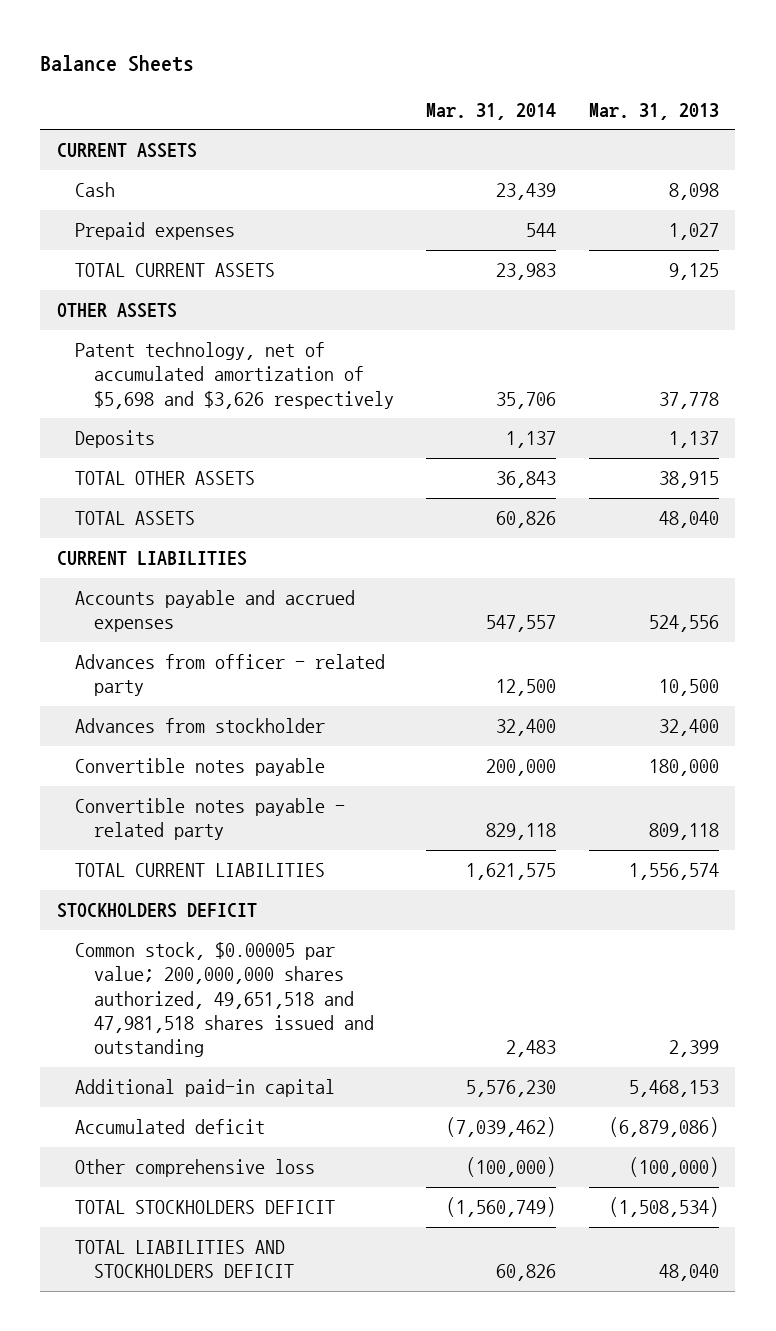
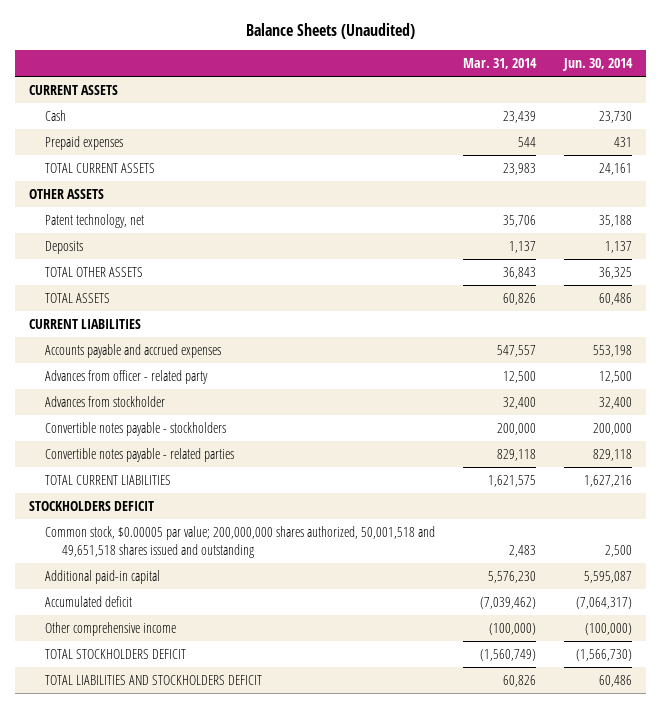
[40,55,195,73] Balance Sheets -> [245,23,415,40] Balance Sheets (Unaudited)
[589,102,720,120] Mar. 31, 2013 -> none
none -> [562,58,634,72] Jun. 30, 2014
[75,342,394,409] Patent technology, net of accumulated amortization of $5,698 and $3,626 respectively -> [45,214,145,229] Patent technology, net
[75,758,326,777] Convertible notes payable -> [45,422,227,437] Convertible notes payable - stockholders
[75,798,346,841] Convertible notes payable - related party -> [45,448,235,463] Convertible notes payable - related parties
[75,942,374,1058] Common stock, $0.00005 par value; 200,000,000 shares authorized, 49,651,518 and 47,981,518 shares issued and outstanding -> [45,526,436,559] Common stock, $0.00005 par value; 200,000,000 shares authorized, 50,001,518 and 49,651,518 shares issued and outstanding
[75,1159,316,1178] Other comprehensive loss -> [45,622,177,637] Other comprehensive income

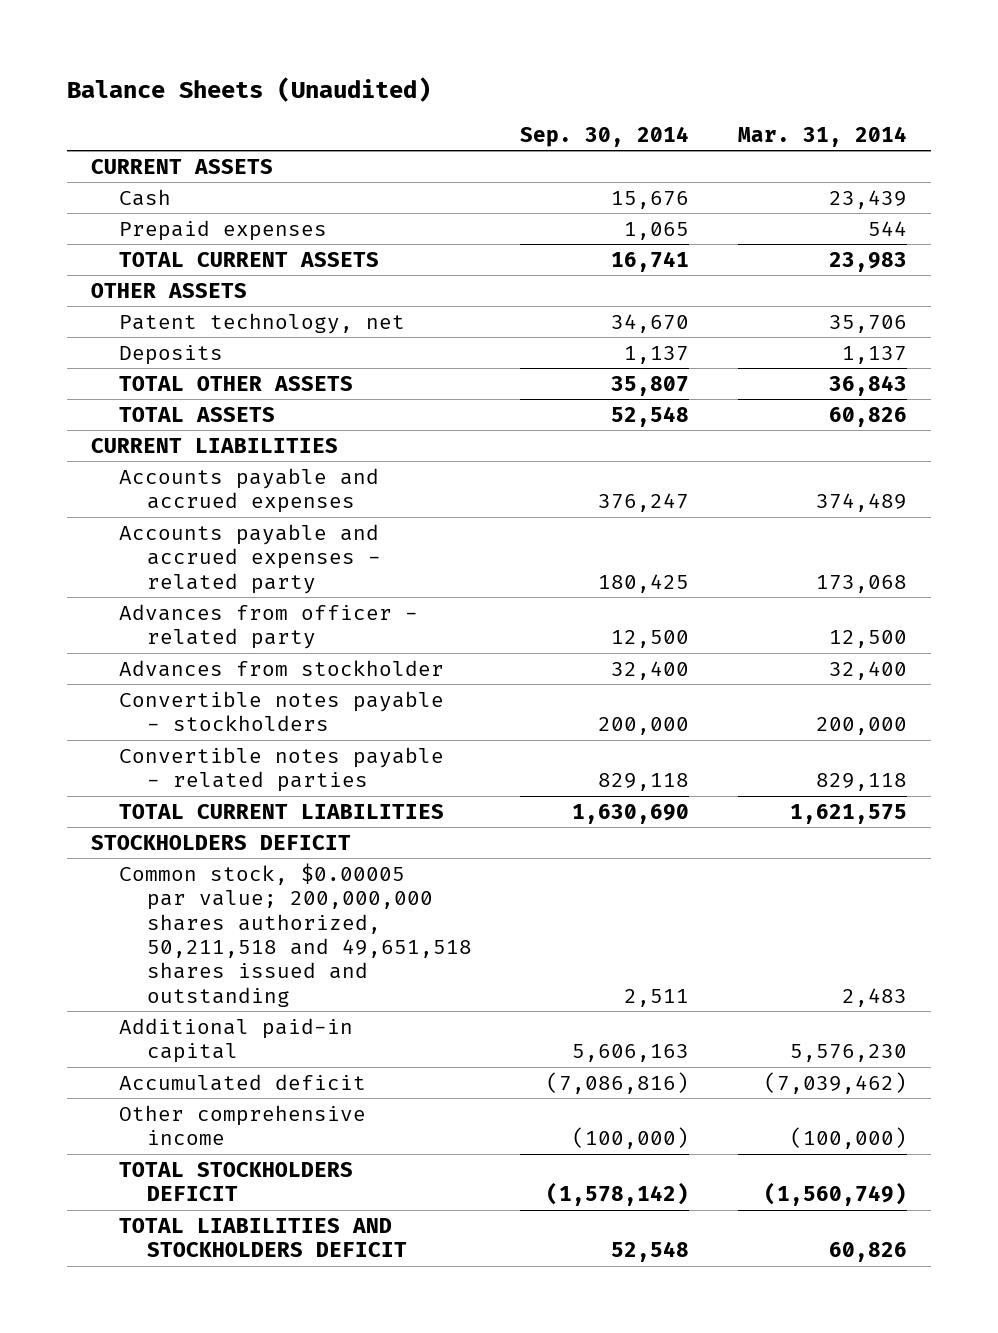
[562,58,634,72] Jun. 30, 2014 -> none
none -> [520,125,690,147] Sep. 30, 2014
[497,345,537,358] 547,557 -> [816,493,908,513] 374,489
none -> [118,523,381,594] Accounts payable and accrued expenses - related party
[45,526,436,559] Common stock, $0.00005 par value; 200,000,000 shares authorized, 50,001,518 and 49,651,518 shares issued and outstanding -> [118,862,472,1007] Common stock, $0.00005 par value; 200,000,000 shares authorized, 50,211,518 and 49,651,518 shares issued and outstanding

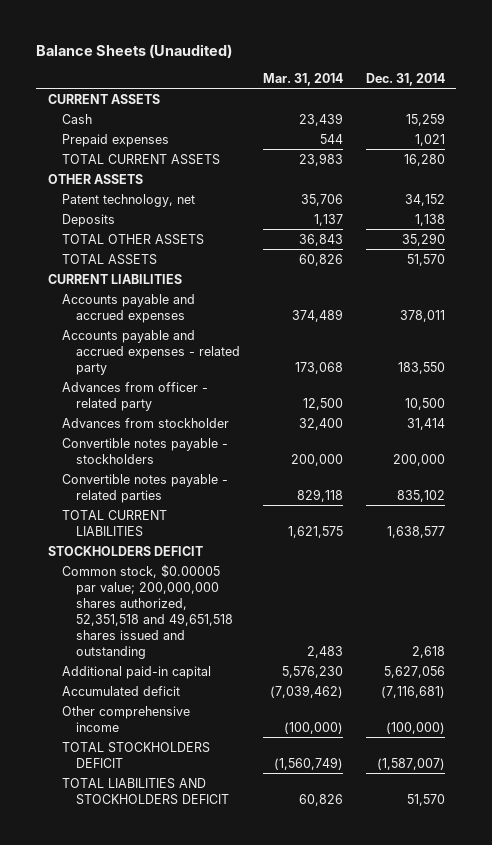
[520,125,690,147] Sep. 30, 2014 -> none
none -> [365,72,445,86] Dec. 31, 2014
[118,862,472,1007] Common stock, $0.00005 par value; 200,000,000 shares authorized, 50,211,518 and 49,651,518 shares issued and outstanding -> [61,563,233,659] Common stock, $0.00005 par value; 200,000,000 shares authorized, 52,351,518 and 49,651,518 shares issued and outstanding

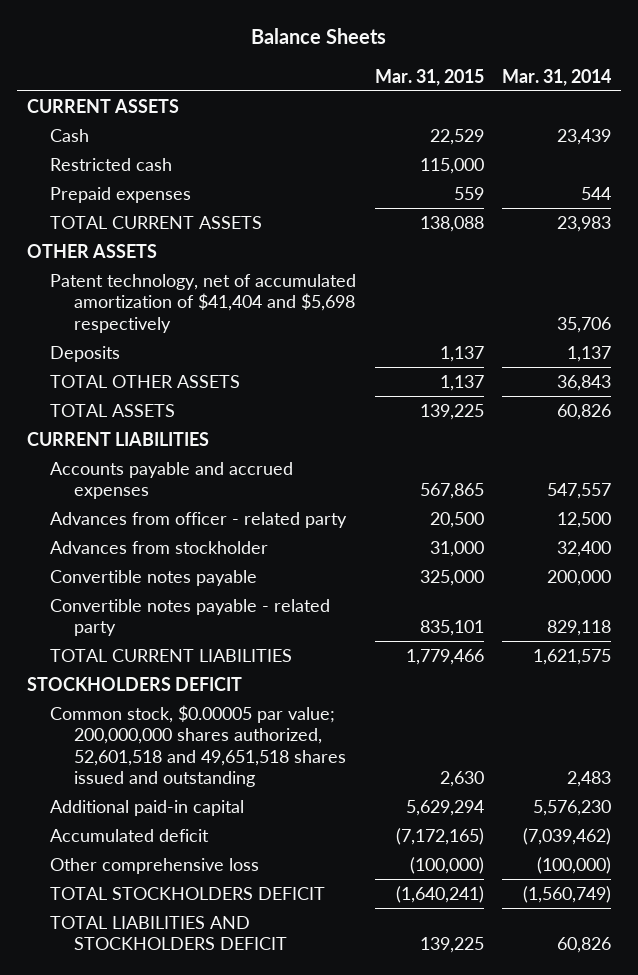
[36,43,233,58] Balance Sheets (Unaudited) -> [251,28,387,45] Balance Sheets
[365,72,445,86] Dec. 31, 2014 -> none
none -> [374,68,484,86] Mar. 31, 2015
none -> [50,157,173,171] Restricted cash
[61,193,195,207] Patent technology, net -> [50,273,357,333] Patent technology, net of accumulated amortization of $41,404 and $5,698 respectively
[61,329,240,375] Accounts payable and accrued expenses - related party -> none
[291,308,343,322] 374,489 -> [547,483,612,500] 547,557
[61,437,228,464] Convertible notes payable - stockholders -> [50,569,258,586] Convertible notes payable
[61,473,228,503] Convertible notes payable - related parties -> [50,598,331,637] Convertible notes payable - related party
[61,563,233,659] Common stock, $0.00005 par value; 200,000,000 shares authorized, 52,351,518 and 49,651,518 shares issued and outstanding -> [50,704,346,787] Common stock, $0.00005 par value; 200,000,000 shares authorized, 52,601,518 and 49,651,518 shares issued and outstanding
[61,705,190,732] Other comprehensive income -> [50,857,260,874] Other comprehensive loss

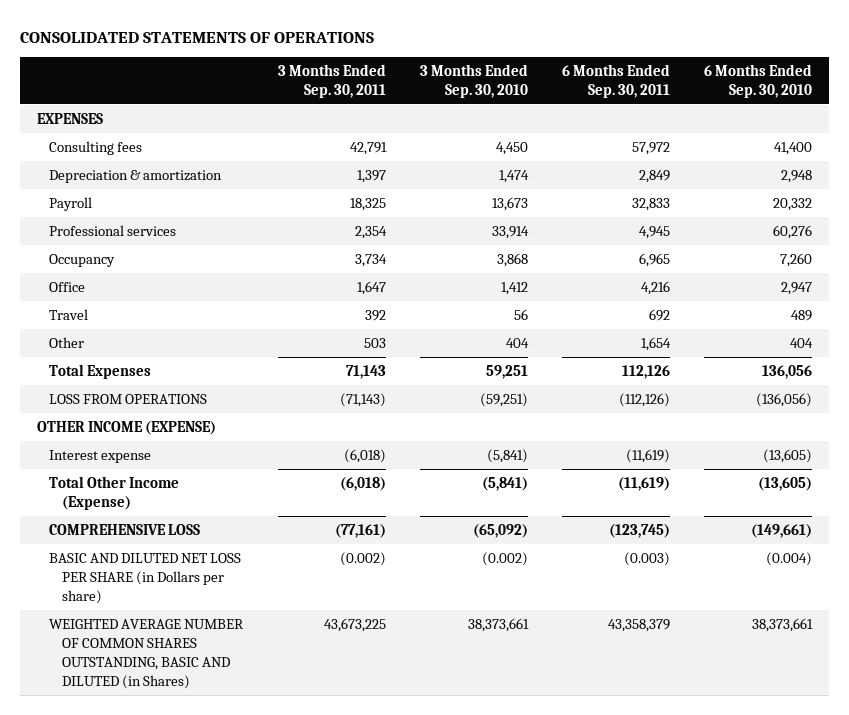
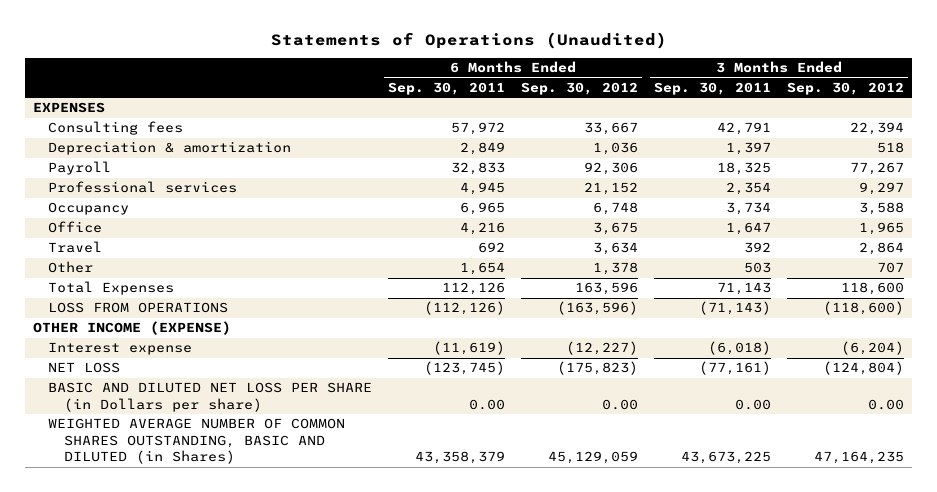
[19,31,374,43] CONSOLIDATED STATEMENTS OF OPERATIONS -> [270,31,667,49] Statements of Operations (Unaudited)
[419,64,528,99] 3 Months Ended Sep. 30, 2010 -> none
[704,64,813,99] 6 Months Ended Sep. 30, 2010 -> none
none -> [521,82,639,96] Sep. 30, 2012
none -> [787,82,905,96] Sep. 30, 2012
[49,475,180,510] Total Other Income (Expense) -> none
[49,523,201,535] COMPREHENSIVE LOSS -> [48,362,121,374] NET LOSS
[339,551,386,566] (0.002) -> [735,398,772,410] 0.00
[624,551,671,566] (0.003) -> [469,398,506,410] 0.00

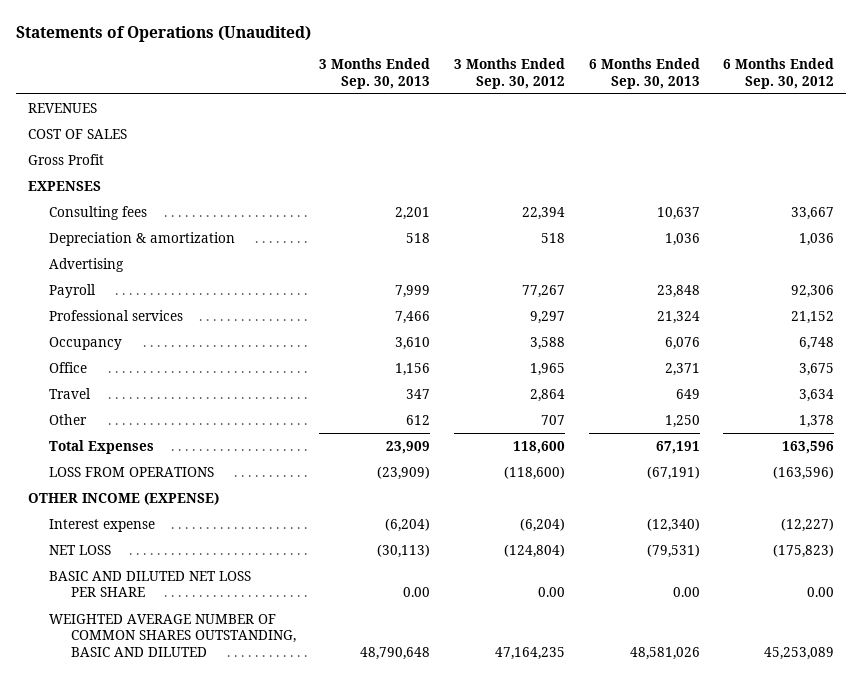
[388,82,506,96] Sep. 30, 2011 -> none
[654,82,772,96] Sep. 30, 2011 -> none
none -> [319,58,431,89] 3 Months Ended Sep. 30, 2013
none -> [588,58,700,89] 6 Months Ended Sep. 30, 2013
none -> [28,103,98,114] REVENUES
none -> [28,129,128,140] COST OF SALES
none -> [28,154,105,166] Gross Profit
none -> [49,258,125,273] Advertising
[48,382,373,412] BASIC AND DILUTED NET LOSS PER SHARE (in Dollars per share) -> [49,571,252,598] BASIC AND DILUTED NET LOSS PER SHARE
[48,418,346,465] WEIGHTED AVERAGE NUMBER OF COMMON SHARES OUTSTANDING, BASIC AND DILUTED (in Shares) -> [49,614,296,657] WEIGHTED AVERAGE NUMBER OF COMMON SHARES OUTSTANDING, BASIC AND DILUTED
[548,451,639,465] 45,129,059 -> [764,646,835,660] 45,253,089

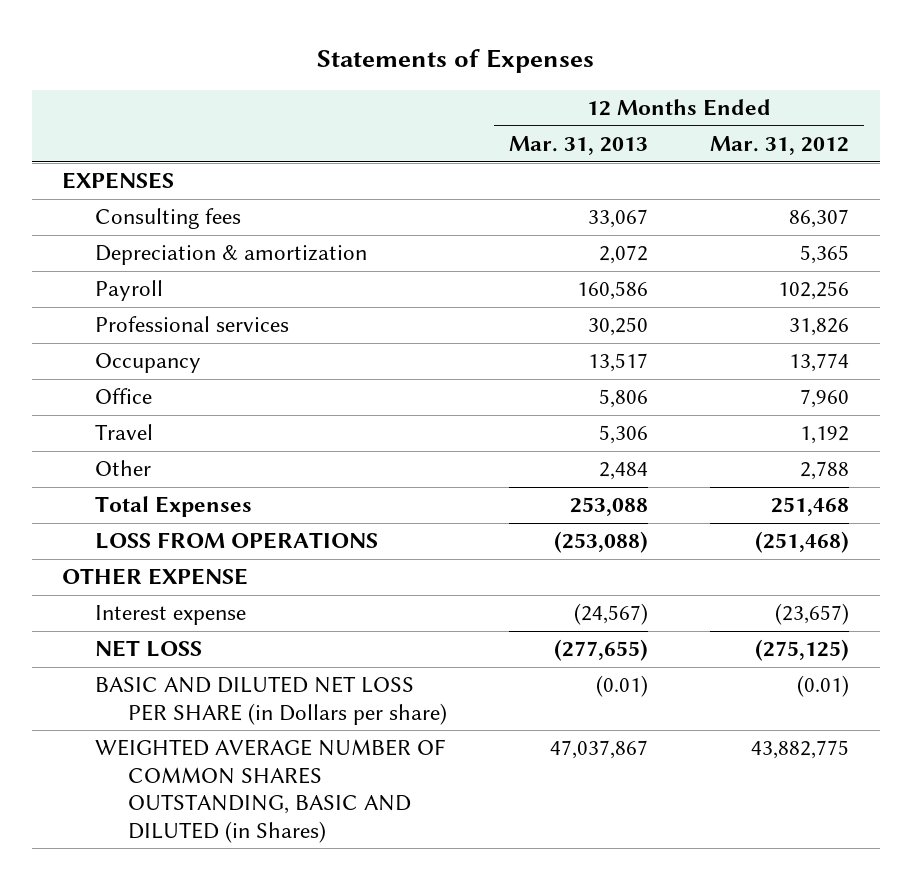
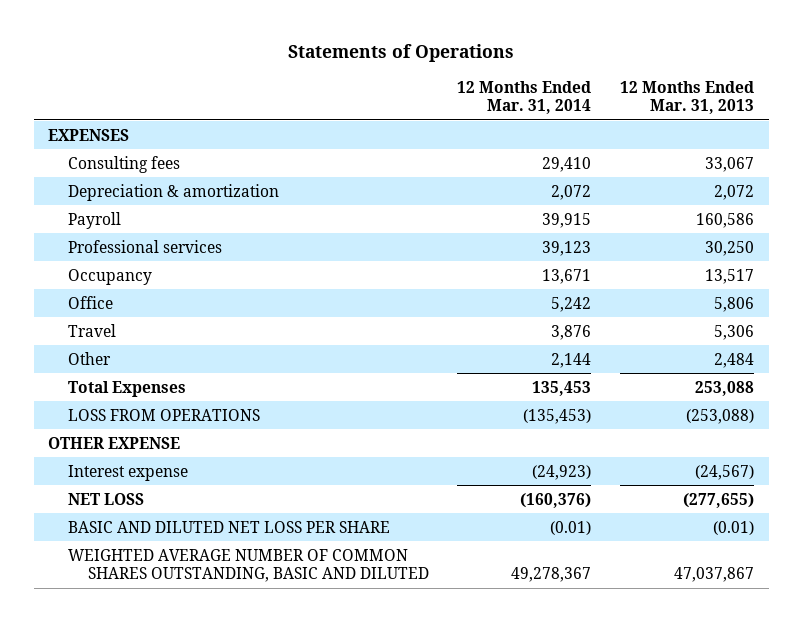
[316,48,594,73] Statements of Expenses -> [288,43,515,62] Statements of Operations
[709,136,849,156] Mar. 31, 2012 -> none
none -> [457,80,592,115] 12 Months Ended Mar. 31, 2014
[95,676,448,725] BASIC AND DILUTED NET LOSS PER SHARE (in Dollars per share) -> [68,520,391,533] BASIC AND DILUTED NET LOSS PER SHARE
[95,739,447,843] WEIGHTED AVERAGE NUMBER OF COMMON SHARES OUTSTANDING, BASIC AND DILUTED (in Shares) -> [68,548,429,582] WEIGHTED AVERAGE NUMBER OF COMMON SHARES OUTSTANDING, BASIC AND DILUTED

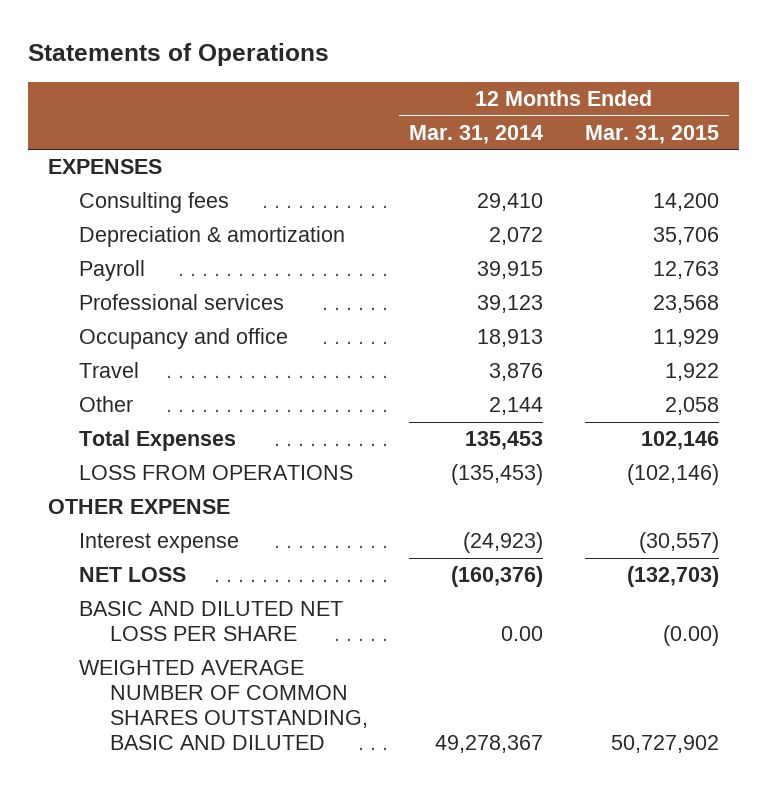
[620,80,755,115] 12 Months Ended Mar. 31, 2013 -> none
none -> [584,124,719,144] Mar. 31, 2015
[68,268,153,285] Occupancy -> none
[68,295,114,309] Office -> none
none -> [78,328,288,350] Occupancy and office
[550,520,592,535] (0.01) -> [501,626,544,642] 0.00

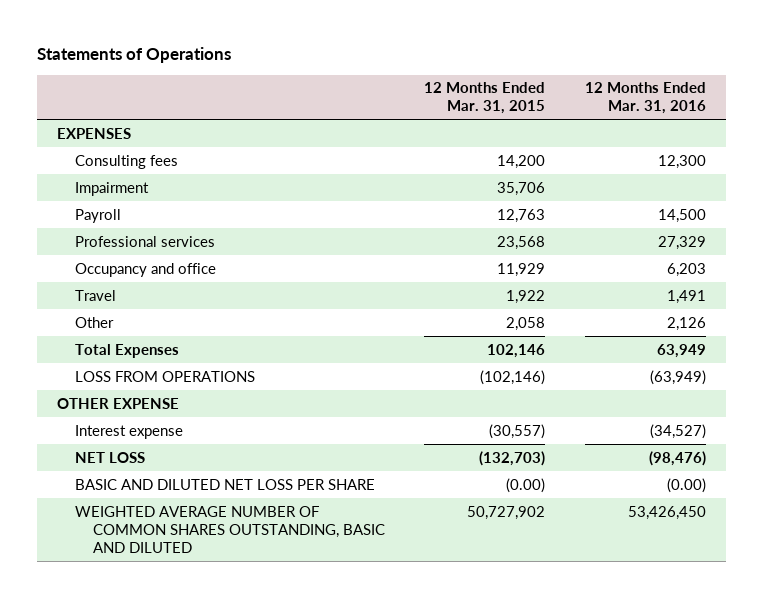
[409,124,544,144] Mar. 31, 2014 -> none
none -> [584,82,706,115] 12 Months Ended Mar. 31, 2016
[78,226,345,248] Depreciation & amortization -> [75,181,150,196] Impairment

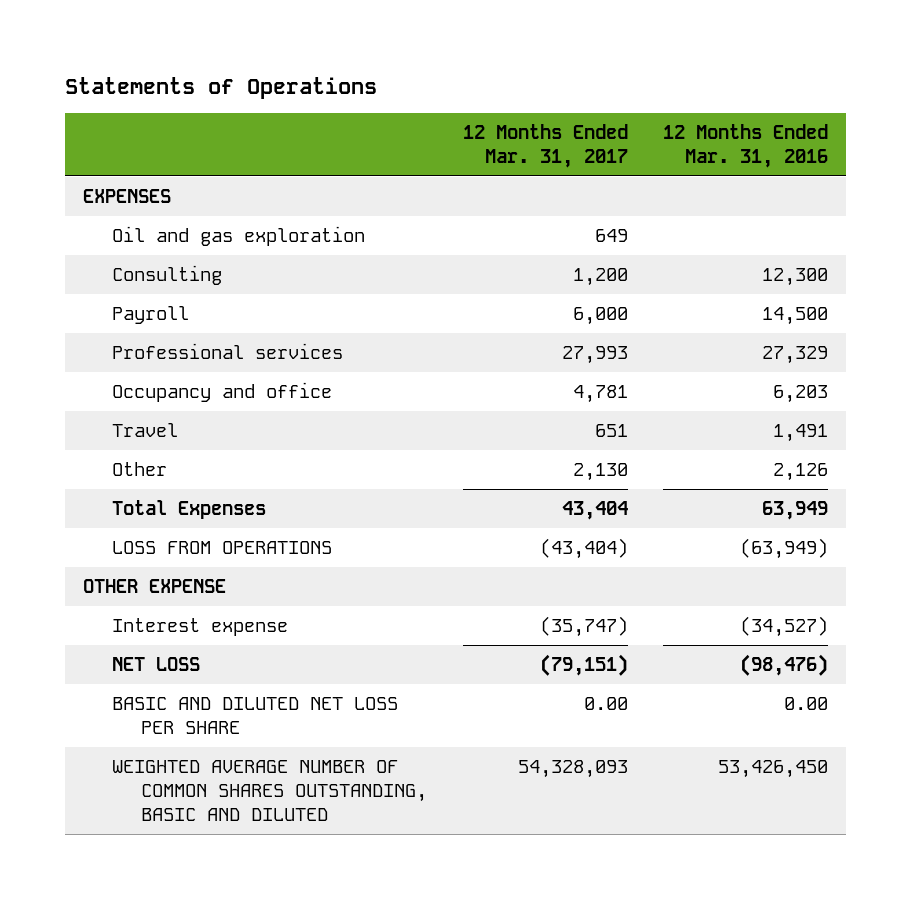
[424,82,546,115] 12 Months Ended Mar. 31, 2015 -> none
none -> [462,124,628,169] 12 Months Ended Mar. 31, 2017
[75,181,150,196] Impairment -> none
none -> [111,225,365,246] Oil and gas exploration
[75,154,179,169] Consulting fees -> [111,264,222,285] Consulting
[666,477,706,493] (0.00) -> [784,696,829,710] 0.00

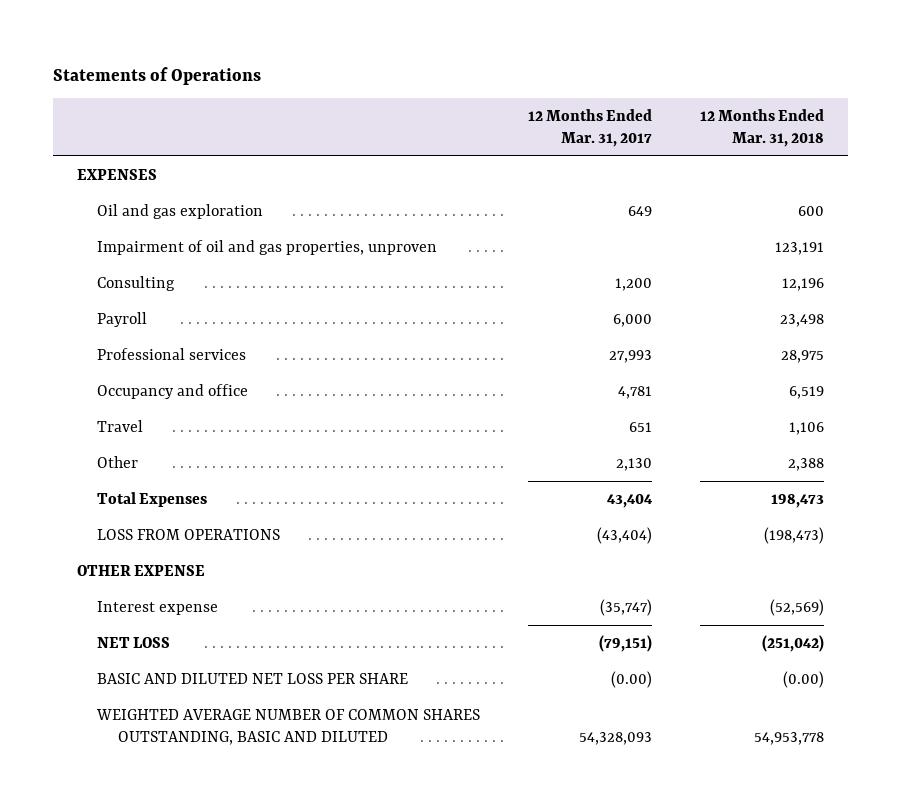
[663,124,829,169] 12 Months Ended Mar. 31, 2016 -> none
none -> [699,108,824,147] 12 Months Ended Mar. 31, 2018
none -> [97,239,438,255] Impairment of oil and gas properties, unproven
[583,696,628,710] 0.00 -> [611,670,653,688] (0.00)

